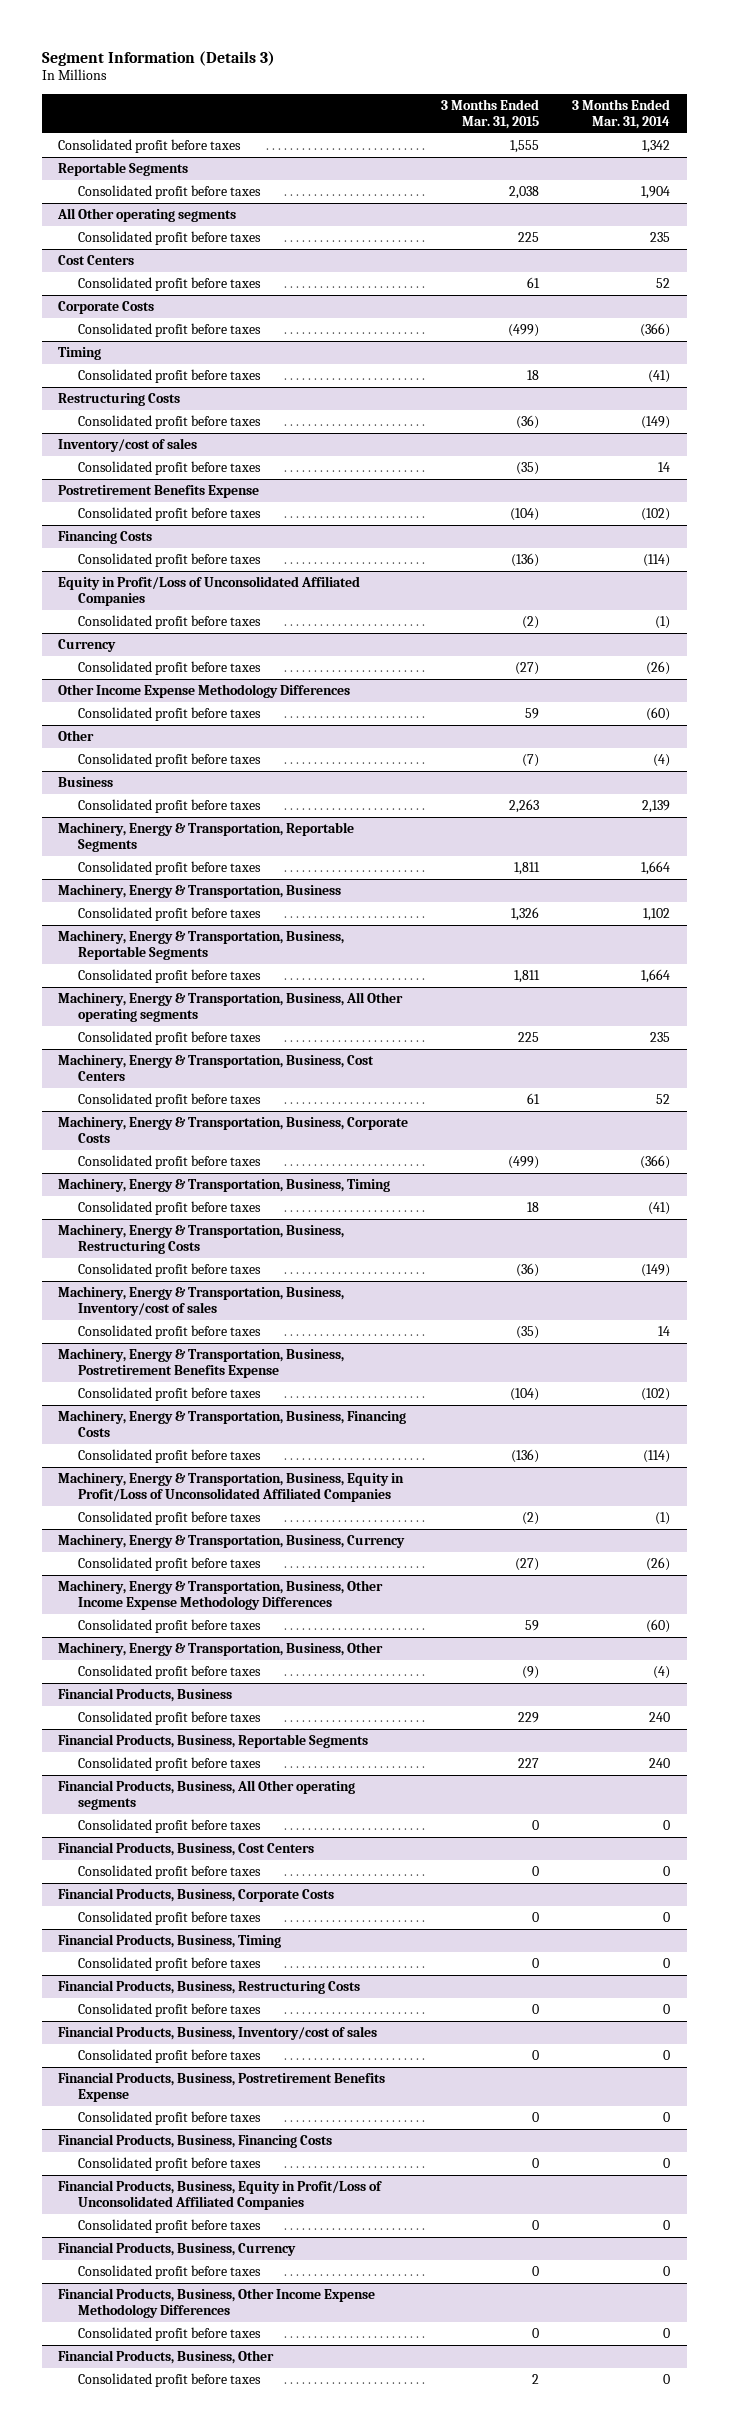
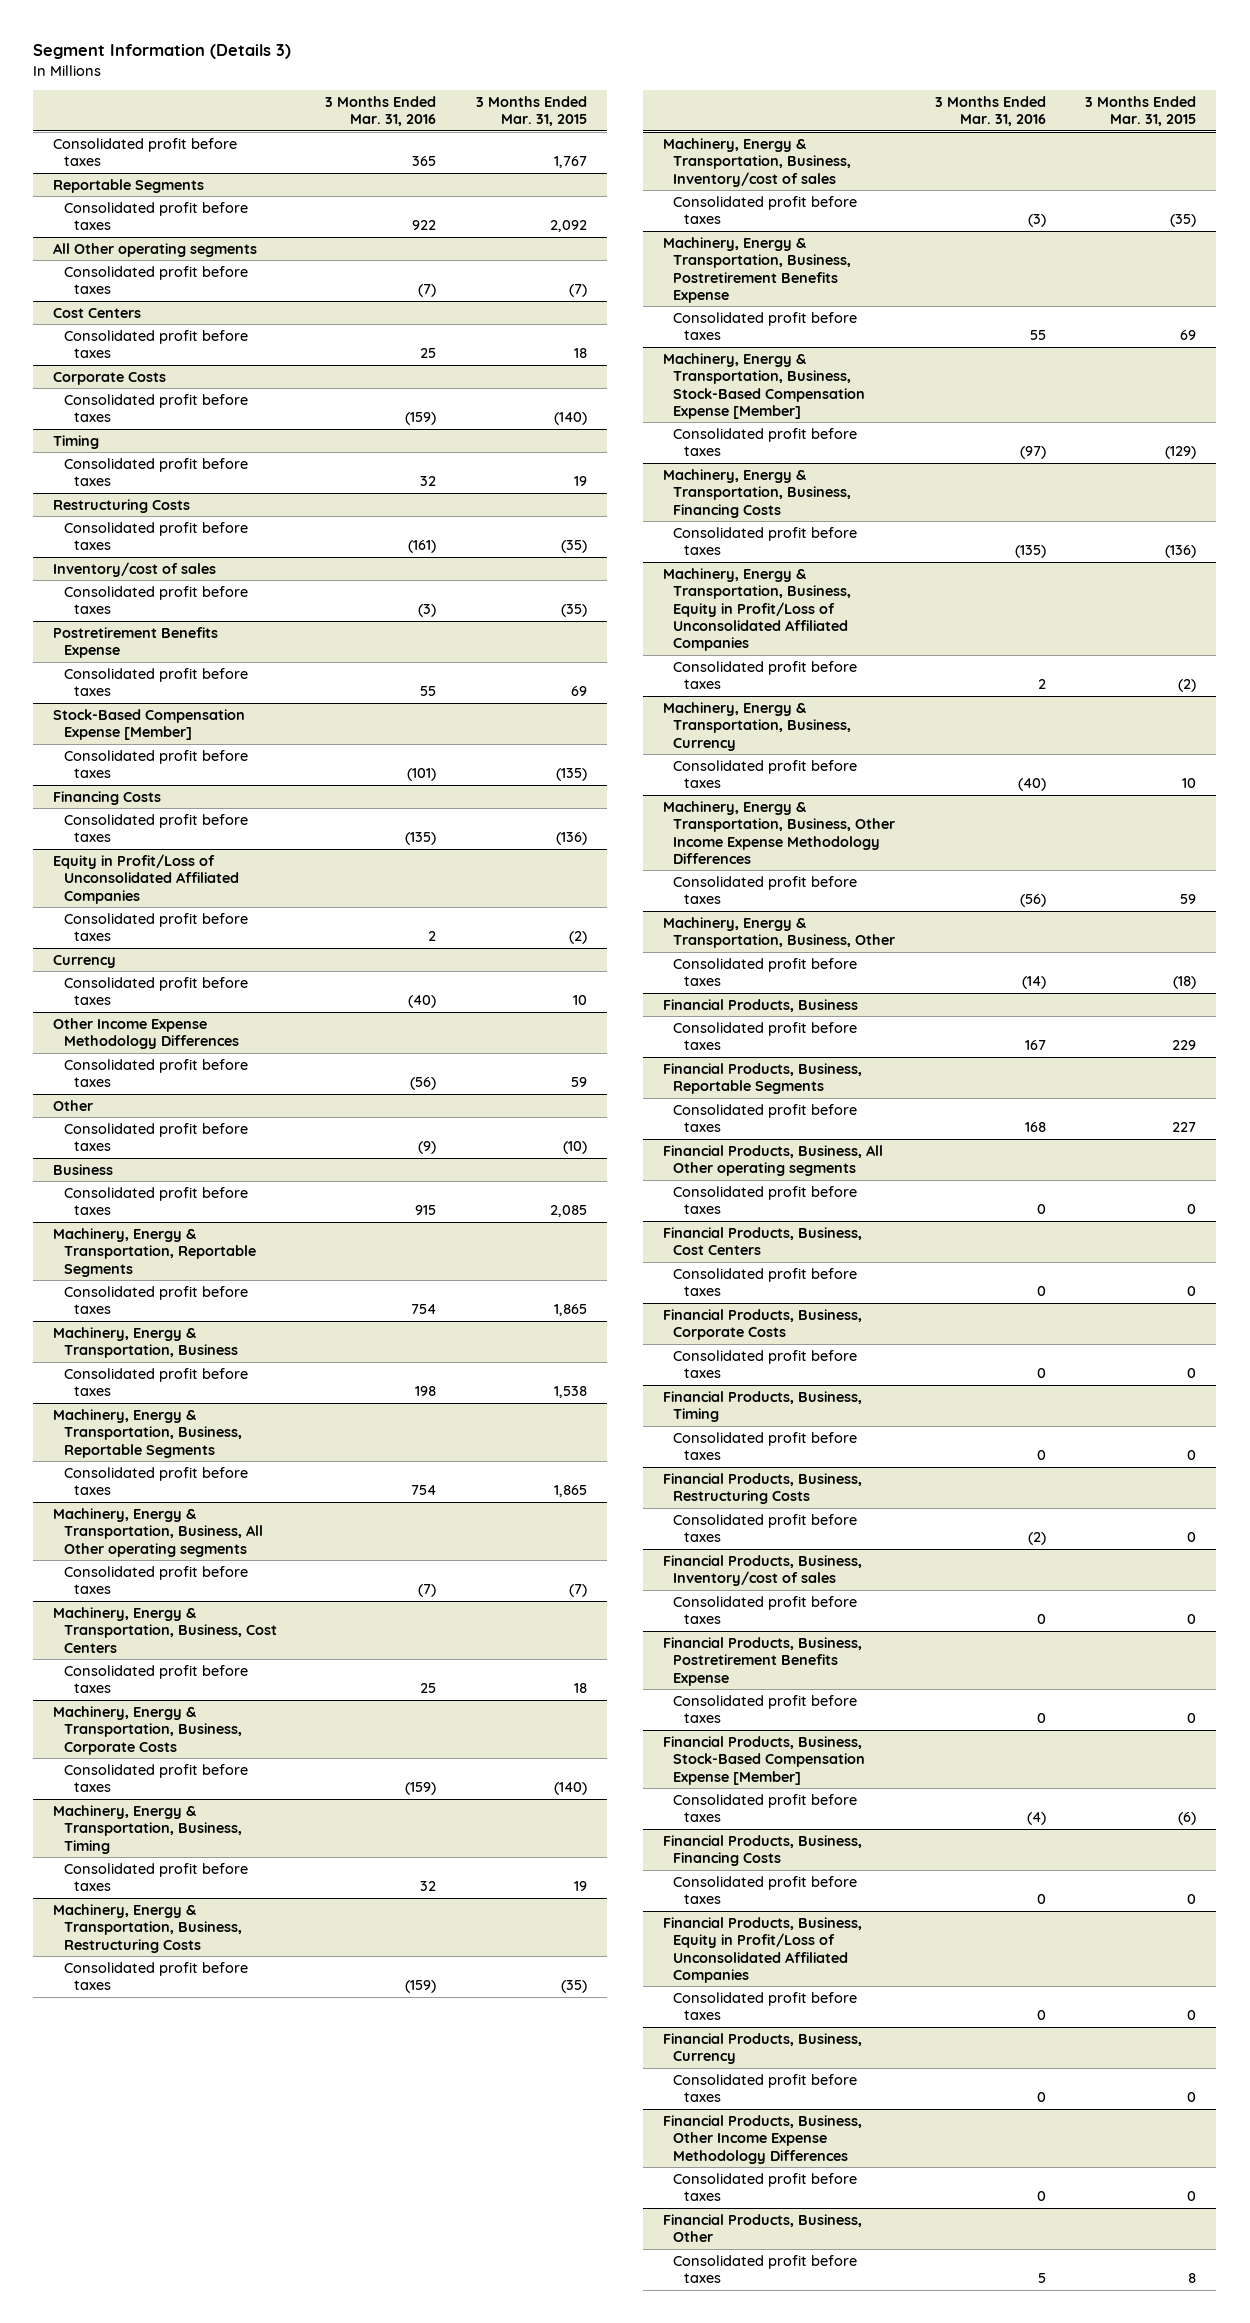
[572,98,671,129] 3 Months Ended Mar. 31, 2014 -> none
none -> [325,95,437,127] 3 Months Ended Mar. 31, 2016
[510,139,540,153] 1,555 -> [553,156,587,169] 1,767
[509,185,540,199] 2,038 -> [549,220,587,233] 2,092
[518,231,540,242] 225 -> [568,284,587,298] (7)
[527,276,541,288] 61 -> [573,348,587,359] 18
[508,323,540,337] (499) -> [553,412,587,426] (140)
[527,369,540,380] 18 -> [573,476,587,487] 19
[516,414,540,429] (36) -> [560,540,587,554] (35)
[510,507,540,521] (104) -> [570,686,587,697] 69
none -> [53,708,246,741] Stock-Based Compensation Expense [Member]
none -> [63,749,248,779] Consolidated profit before taxes
[515,661,540,675] (27) -> [572,995,587,1006] 10
[522,753,540,767] (7) -> [562,1141,587,1155] (10)
[509,798,540,813] 2,263 -> [549,1205,587,1218] 2,085
[514,861,541,875] 1,811 -> [553,1304,587,1317] 1,865
[511,906,540,921] 1,326 -> [553,1386,587,1399] 1,538
[514,969,541,983] 1,811 -> [553,1485,587,1498] 1,865
[518,1031,540,1042] 225 -> [568,1584,587,1598] (7)
[527,1092,541,1104] 61 -> [573,1683,587,1694] 18
[508,1155,540,1169] (499) -> [553,1782,587,1796] (140)
[527,1201,540,1212] 18 -> [573,1881,587,1892] 19
[516,1262,540,1277] (36) -> [560,1980,587,1994] (35)
[510,1387,540,1401] (104) -> [1180,330,1197,341] 69
none -> [662,352,866,420] Machinery, Energy & Transportation, Business, Stock-Based Compensation Expense [Member]
none -> [673,427,858,457] Consolidated profit before taxes
[515,1557,540,1571] (27) -> [1182,778,1197,789] 10
[522,1665,540,1679] (9) -> [1173,976,1197,990] (18)
none -> [662,1735,866,1785] Financial Products, Business, Stock-Based Compensation Expense [Member]
none -> [673,1793,858,1823] Consolidated profit before taxes
[532,2373,540,2384] 2 -> [1188,2273,1197,2284] 8

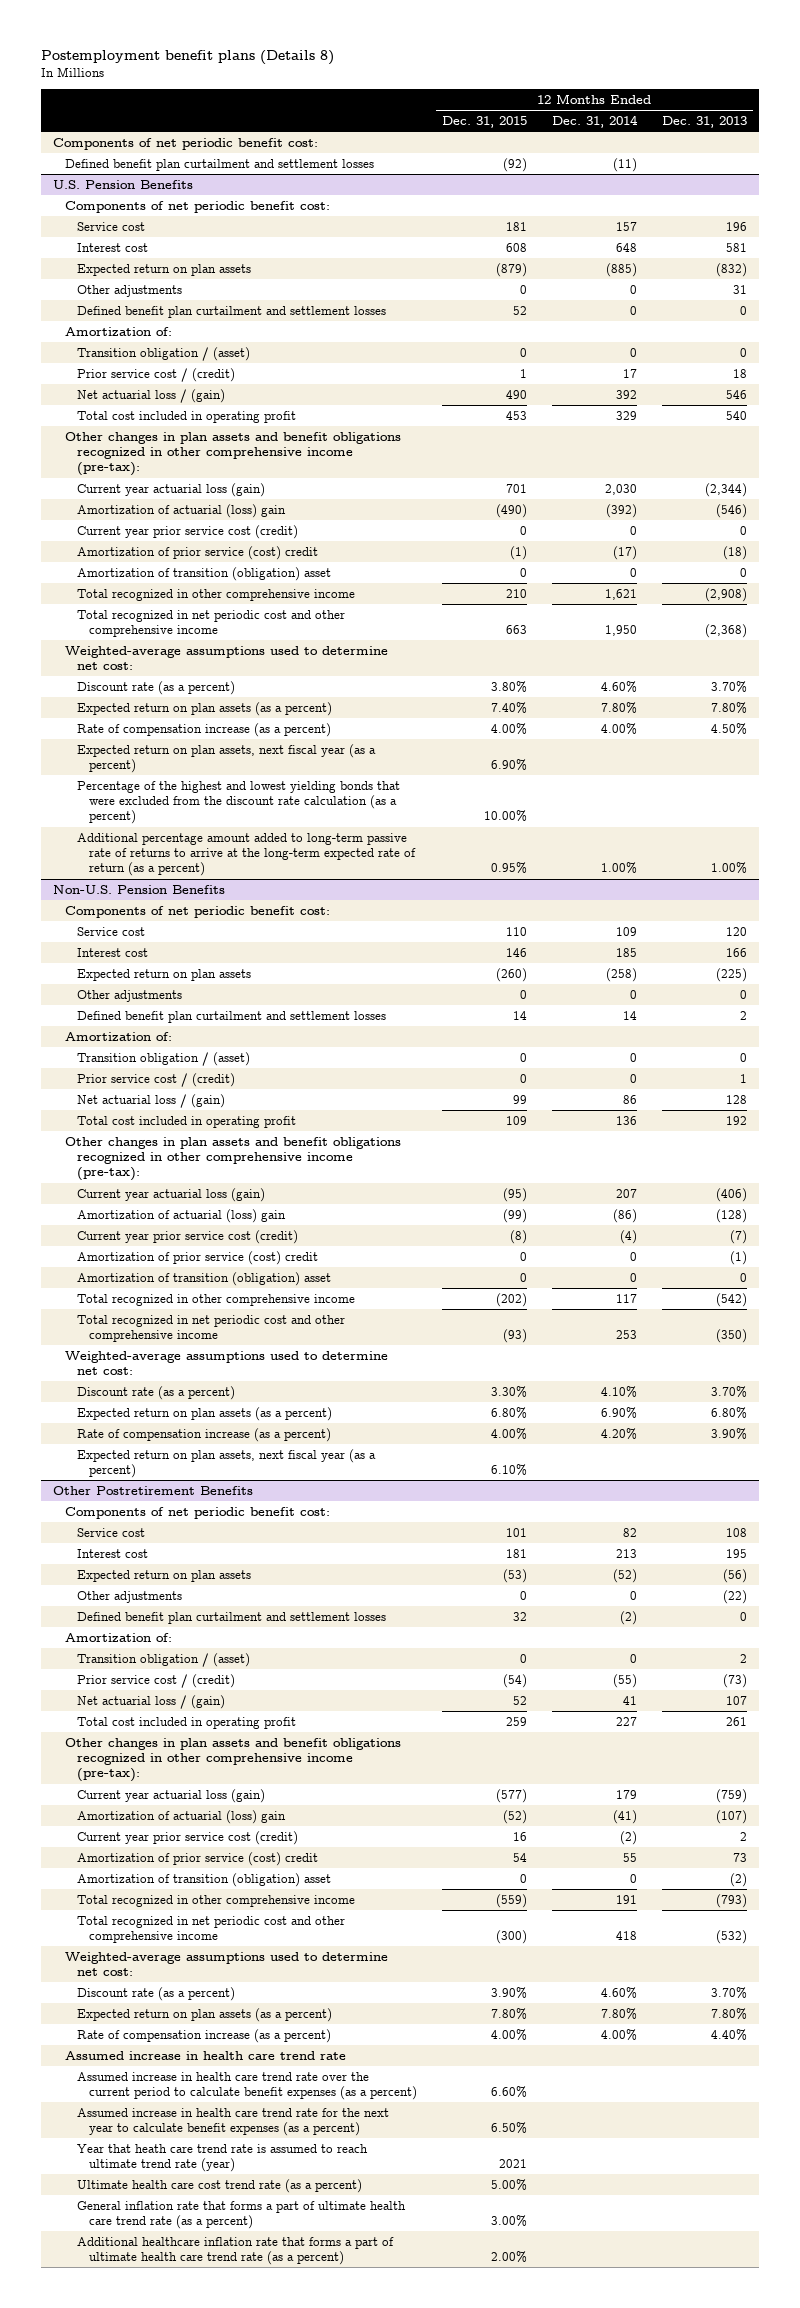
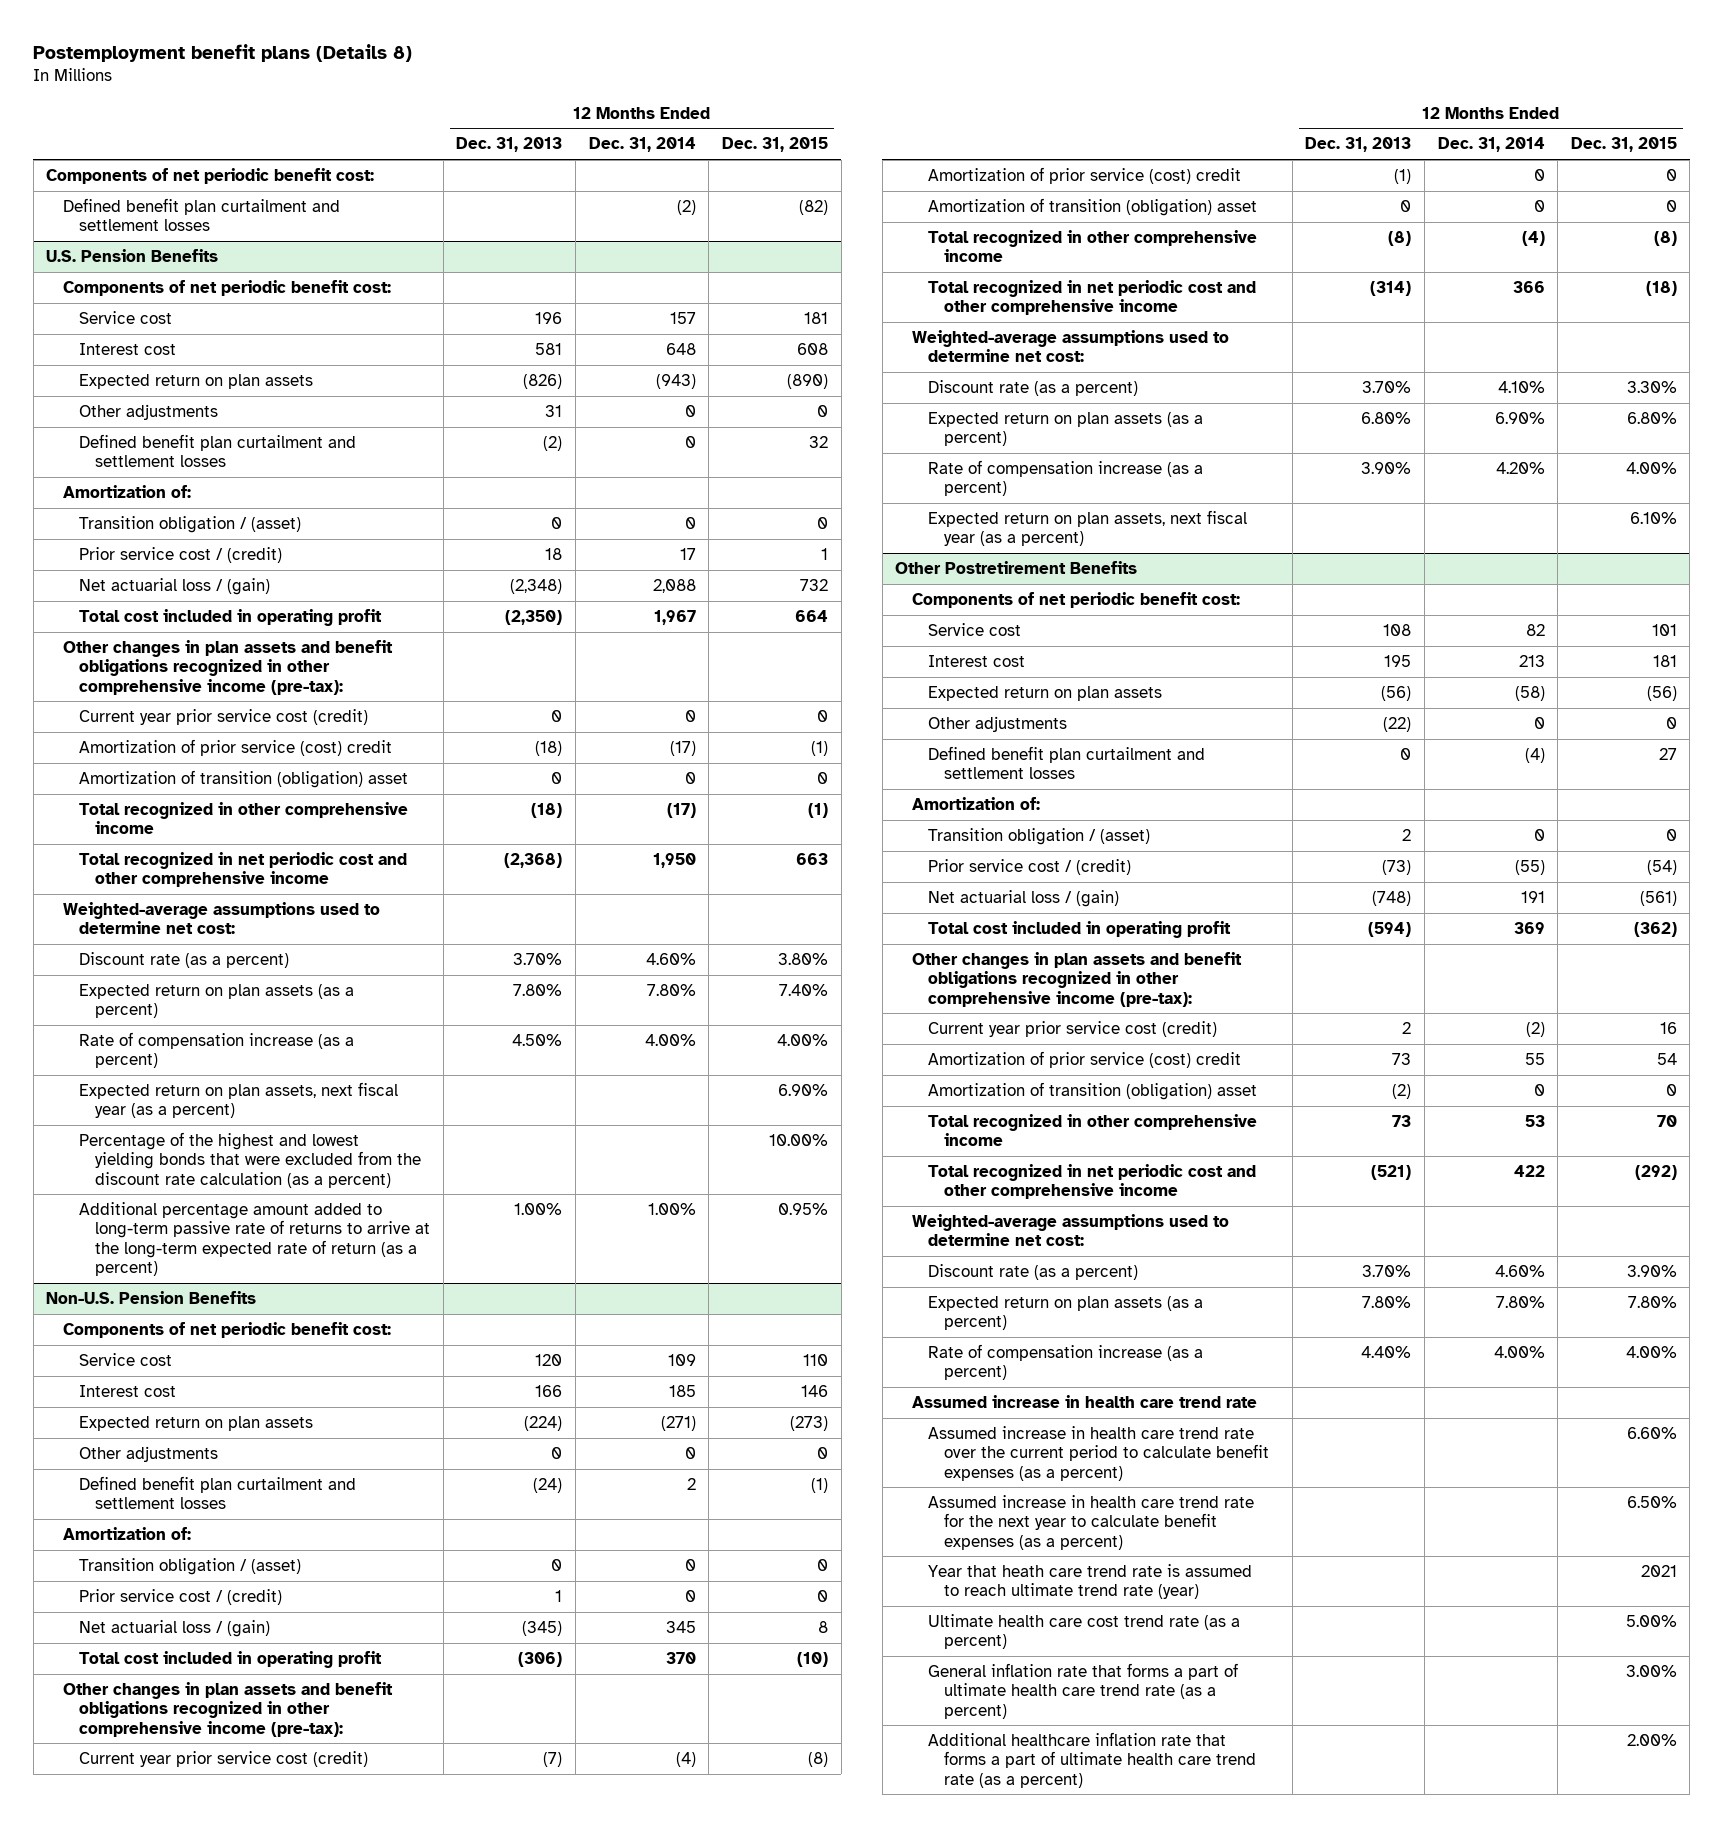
[502,157,527,172] (92) -> [798,200,828,216] (82)
[612,157,637,172] (11) -> [676,200,696,216] (2)
[495,262,527,277] (879) -> [786,374,828,390] (890)
[605,262,637,277] (885) -> [655,374,696,390] (943)
[715,262,747,277] (832) -> [523,374,563,390] (826)
[512,305,527,315] 52 -> [808,436,828,449] 32
[739,305,747,315] 0 -> [543,436,563,452] (2)
[505,389,527,399] 490 -> [799,579,828,592] 732
[615,389,637,399] 392 -> [652,579,696,594] 2,088
[725,389,747,399] 546 -> [510,579,563,595] (2,348)
[505,410,527,420] 453 -> [794,610,828,623] 664
[615,410,637,420] 329 -> [653,610,696,626] 1,967
[725,410,747,420] 540 -> [505,610,563,626] (2,350)
[77,482,266,497] Current year actuarial loss (gain) -> none
[77,503,287,518] Amortization of actuarial (loss) gain -> none
[505,588,527,598] 210 -> [807,803,828,819] (1)
[604,588,637,600] 1,621 -> [666,803,696,819] (17)
[704,587,747,602] (2,908) -> [531,803,563,819] (18)
[495,967,527,982] (260) -> [789,1416,828,1432] (273)
[605,967,637,982] (258) -> [660,1416,696,1432] (271)
[715,967,747,982] (225) -> [524,1416,563,1432] (224)
[512,1010,527,1020] 14 -> [810,1478,828,1494] (1)
[622,1010,637,1020] 14 -> [686,1478,696,1491] 2
[739,1010,747,1020] 2 -> [533,1478,563,1494] (24)
[512,1094,527,1104] 99 -> [817,1621,828,1634] 8
[622,1094,637,1104] 86 -> [665,1621,696,1634] 345
[725,1094,747,1104] 128 -> [522,1621,563,1637] (345)
[505,1115,527,1125] 109 -> [796,1652,828,1668] (10)
[615,1115,637,1125] 136 -> [665,1652,696,1665] 370
[725,1115,747,1125] 192 -> [518,1652,563,1668] (306)
[77,1187,266,1202] Current year actuarial loss (gain) -> none
[77,1208,287,1223] Amortization of actuarial (loss) gain -> none
[495,1292,527,1307] (202) -> [1653,231,1677,247] (8)
[615,1293,637,1303] 117 -> [1521,231,1545,247] (4)
[715,1292,747,1307] (542) -> [1388,231,1412,247] (8)
[502,1329,527,1344] (93) -> [1645,281,1677,297] (18)
[615,1330,637,1340] 253 -> [1512,281,1545,294] 366
[715,1329,747,1344] (350) -> [1370,281,1412,297] (314)
[502,1568,527,1583] (53) -> [1646,686,1677,702] (56)
[612,1568,637,1583] (52) -> [1514,686,1545,702] (58)
[512,1611,527,1621] 32 -> [1658,748,1677,761] 27
[619,1610,637,1625] (2) -> [1524,748,1545,764] (4)
[512,1695,527,1705] 52 -> [1639,891,1677,907] (561)
[622,1695,637,1705] 41 -> [1520,891,1545,904] 191
[725,1695,747,1705] 107 -> [1372,891,1412,907] (748)
[505,1716,527,1726] 259 -> [1633,922,1677,938] (362)
[615,1716,637,1726] 227 -> [1513,922,1545,935] 369
[725,1716,747,1726] 261 -> [1368,922,1412,938] (594)
[77,1788,266,1803] Current year actuarial loss (gain) -> none
[77,1809,287,1824] Amortization of actuarial (loss) gain -> none
[495,1893,527,1908] (559) -> [1656,1115,1677,1128] 70
[615,1894,637,1904] 191 -> [1524,1115,1545,1128] 53
[715,1893,747,1908] (793) -> [1392,1115,1412,1128] 73
[495,1930,527,1945] (300) -> [1634,1165,1677,1181] (292)
[615,1931,637,1941] 418 -> [1513,1165,1545,1178] 422
[715,1930,747,1945] (532) -> [1371,1165,1412,1181] (521)

